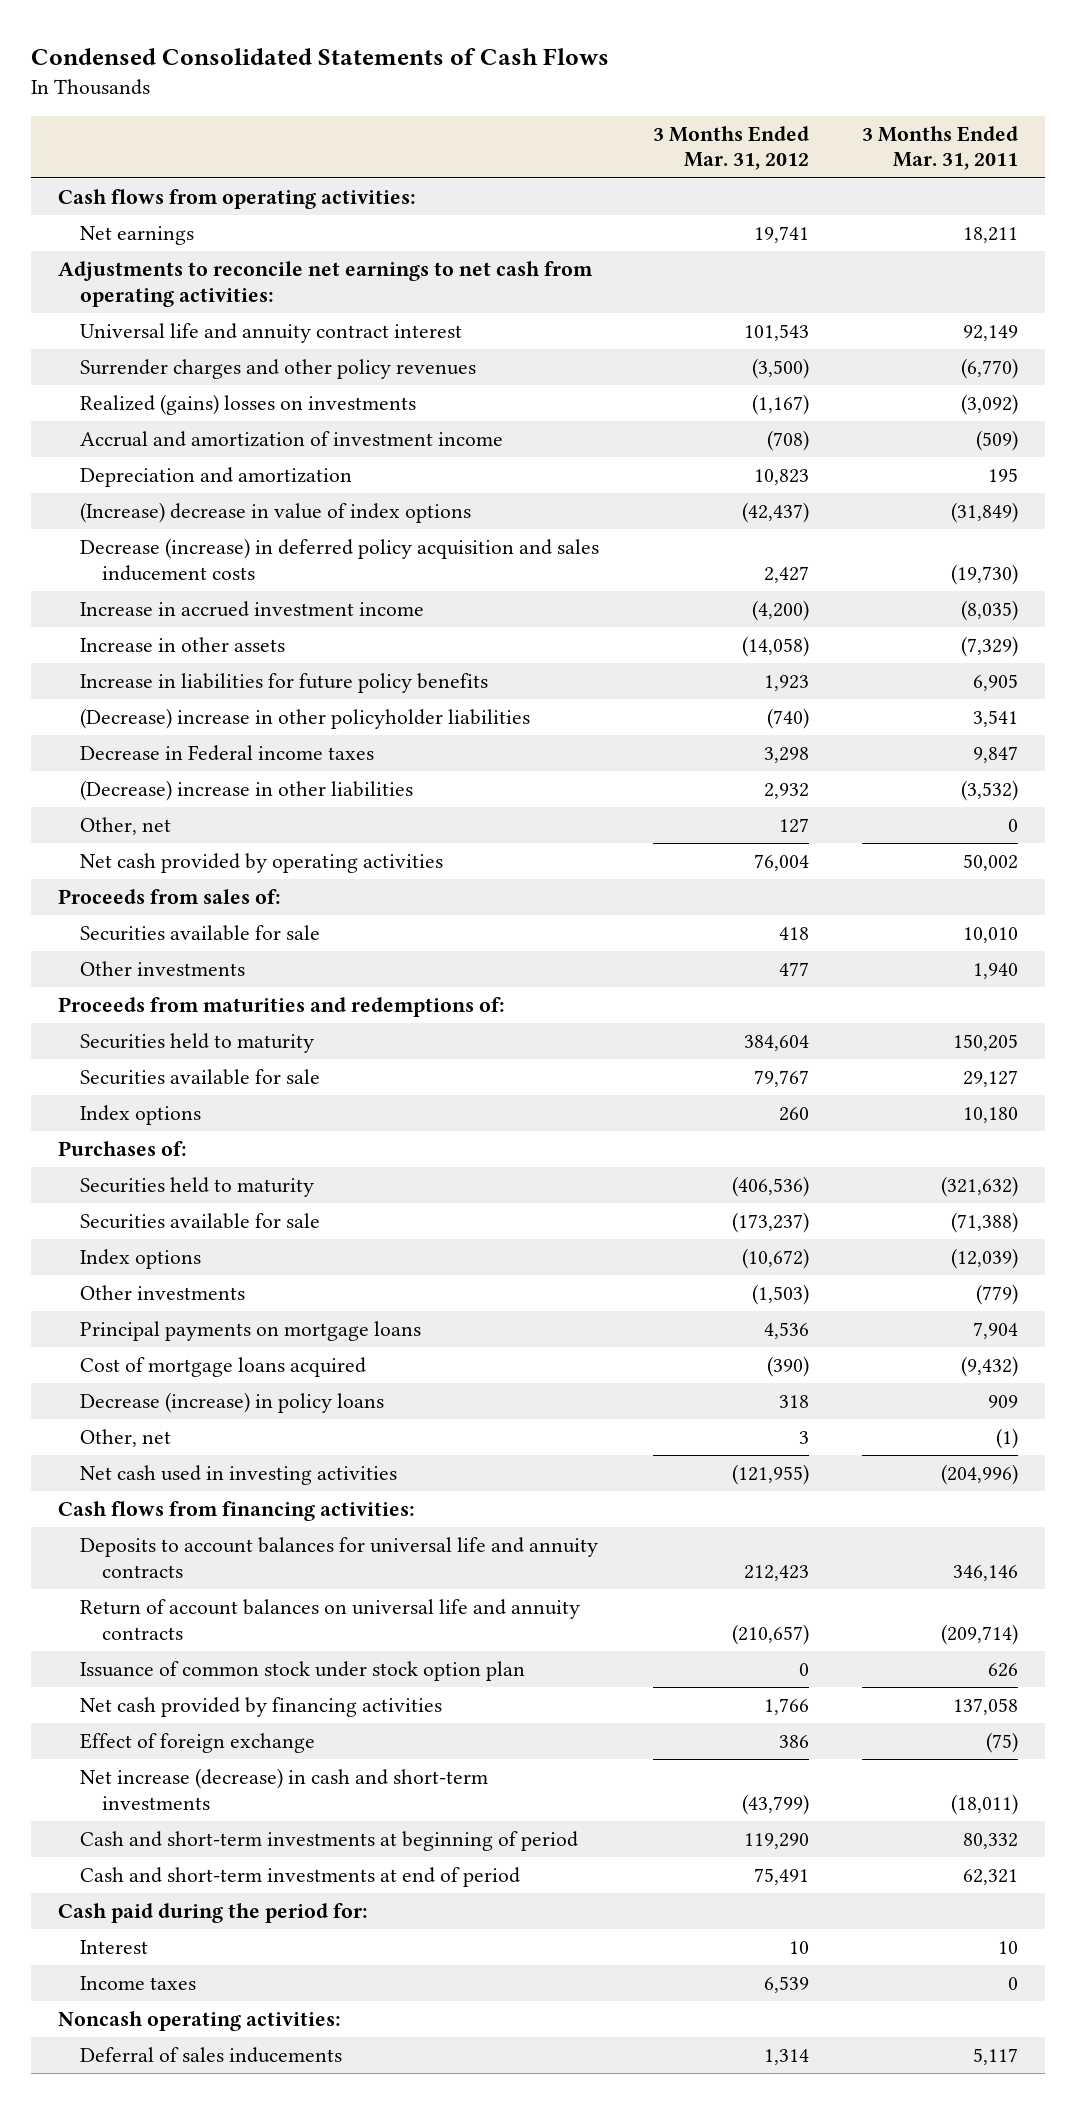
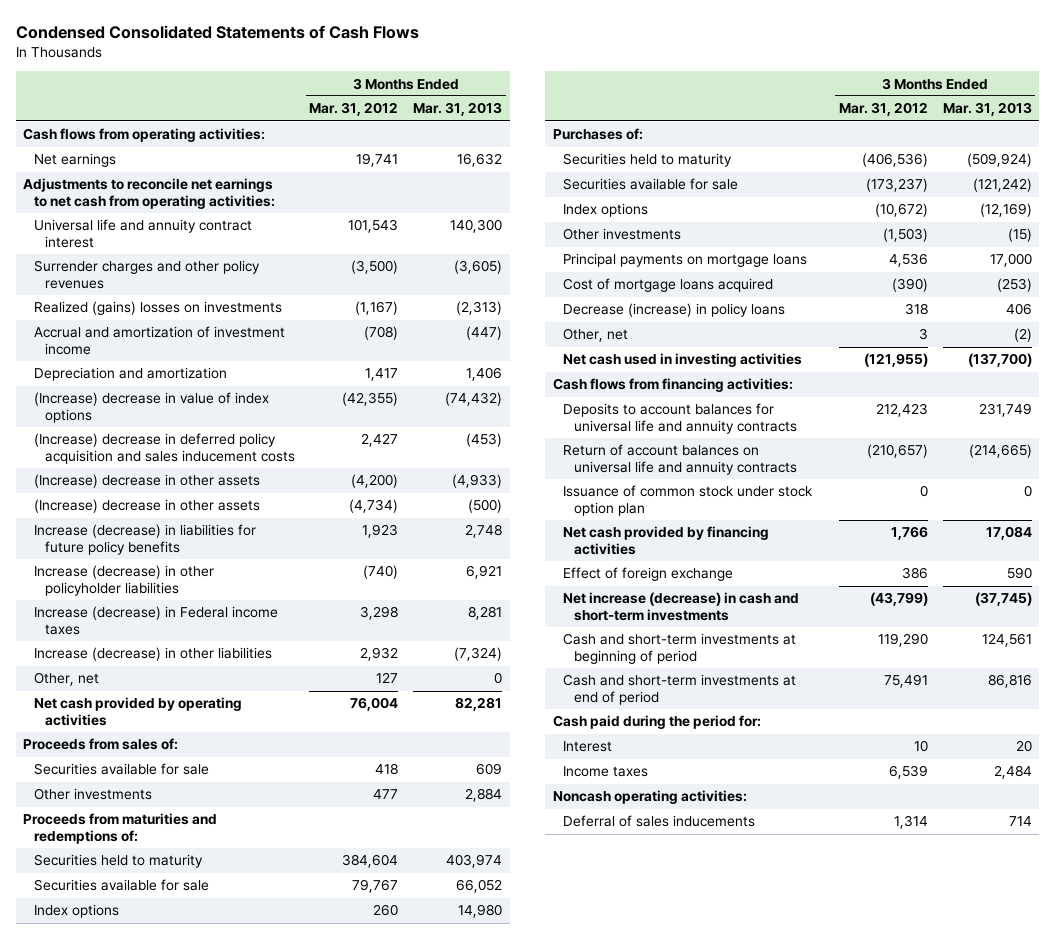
[862,125,1019,171] 3 Months Ended Mar. 31, 2011 -> none
none -> [413,102,503,117] Mar. 31, 2013
[753,469,809,486] 10,823 -> [365,368,399,382] 1,417
[741,502,809,524] (42,437) -> [342,392,399,407] (42,355)
[80,538,600,581] Decrease (increase) in deferred policy acquisition and sales inducement costs -> [33,433,295,465] (Increase) decrease in deferred policy acquisition and sales inducement costs
[80,601,425,618] Increase in accrued investment income -> [33,474,260,489] (Increase) decrease in other assets
[80,637,286,653] Increase in other assets -> [33,499,260,514] (Increase) decrease in other assets
[741,636,809,658] (14,058) -> [349,499,399,514] (4,734)
[80,673,489,694] Increase in liabilities for future policy benefits -> [33,524,256,556] Increase (decrease) in liabilities for future policy benefits
[80,708,531,730] (Decrease) increase in other policyholder liabilities -> [33,565,214,597] Increase (decrease) in other policyholder liabilities
[80,745,375,762] Decrease in Federal income taxes -> [33,606,278,636] Increase (decrease) in Federal income taxes
[80,780,414,802] (Decrease) increase in other liabilities -> [33,647,272,662] Increase (decrease) in other liabilities

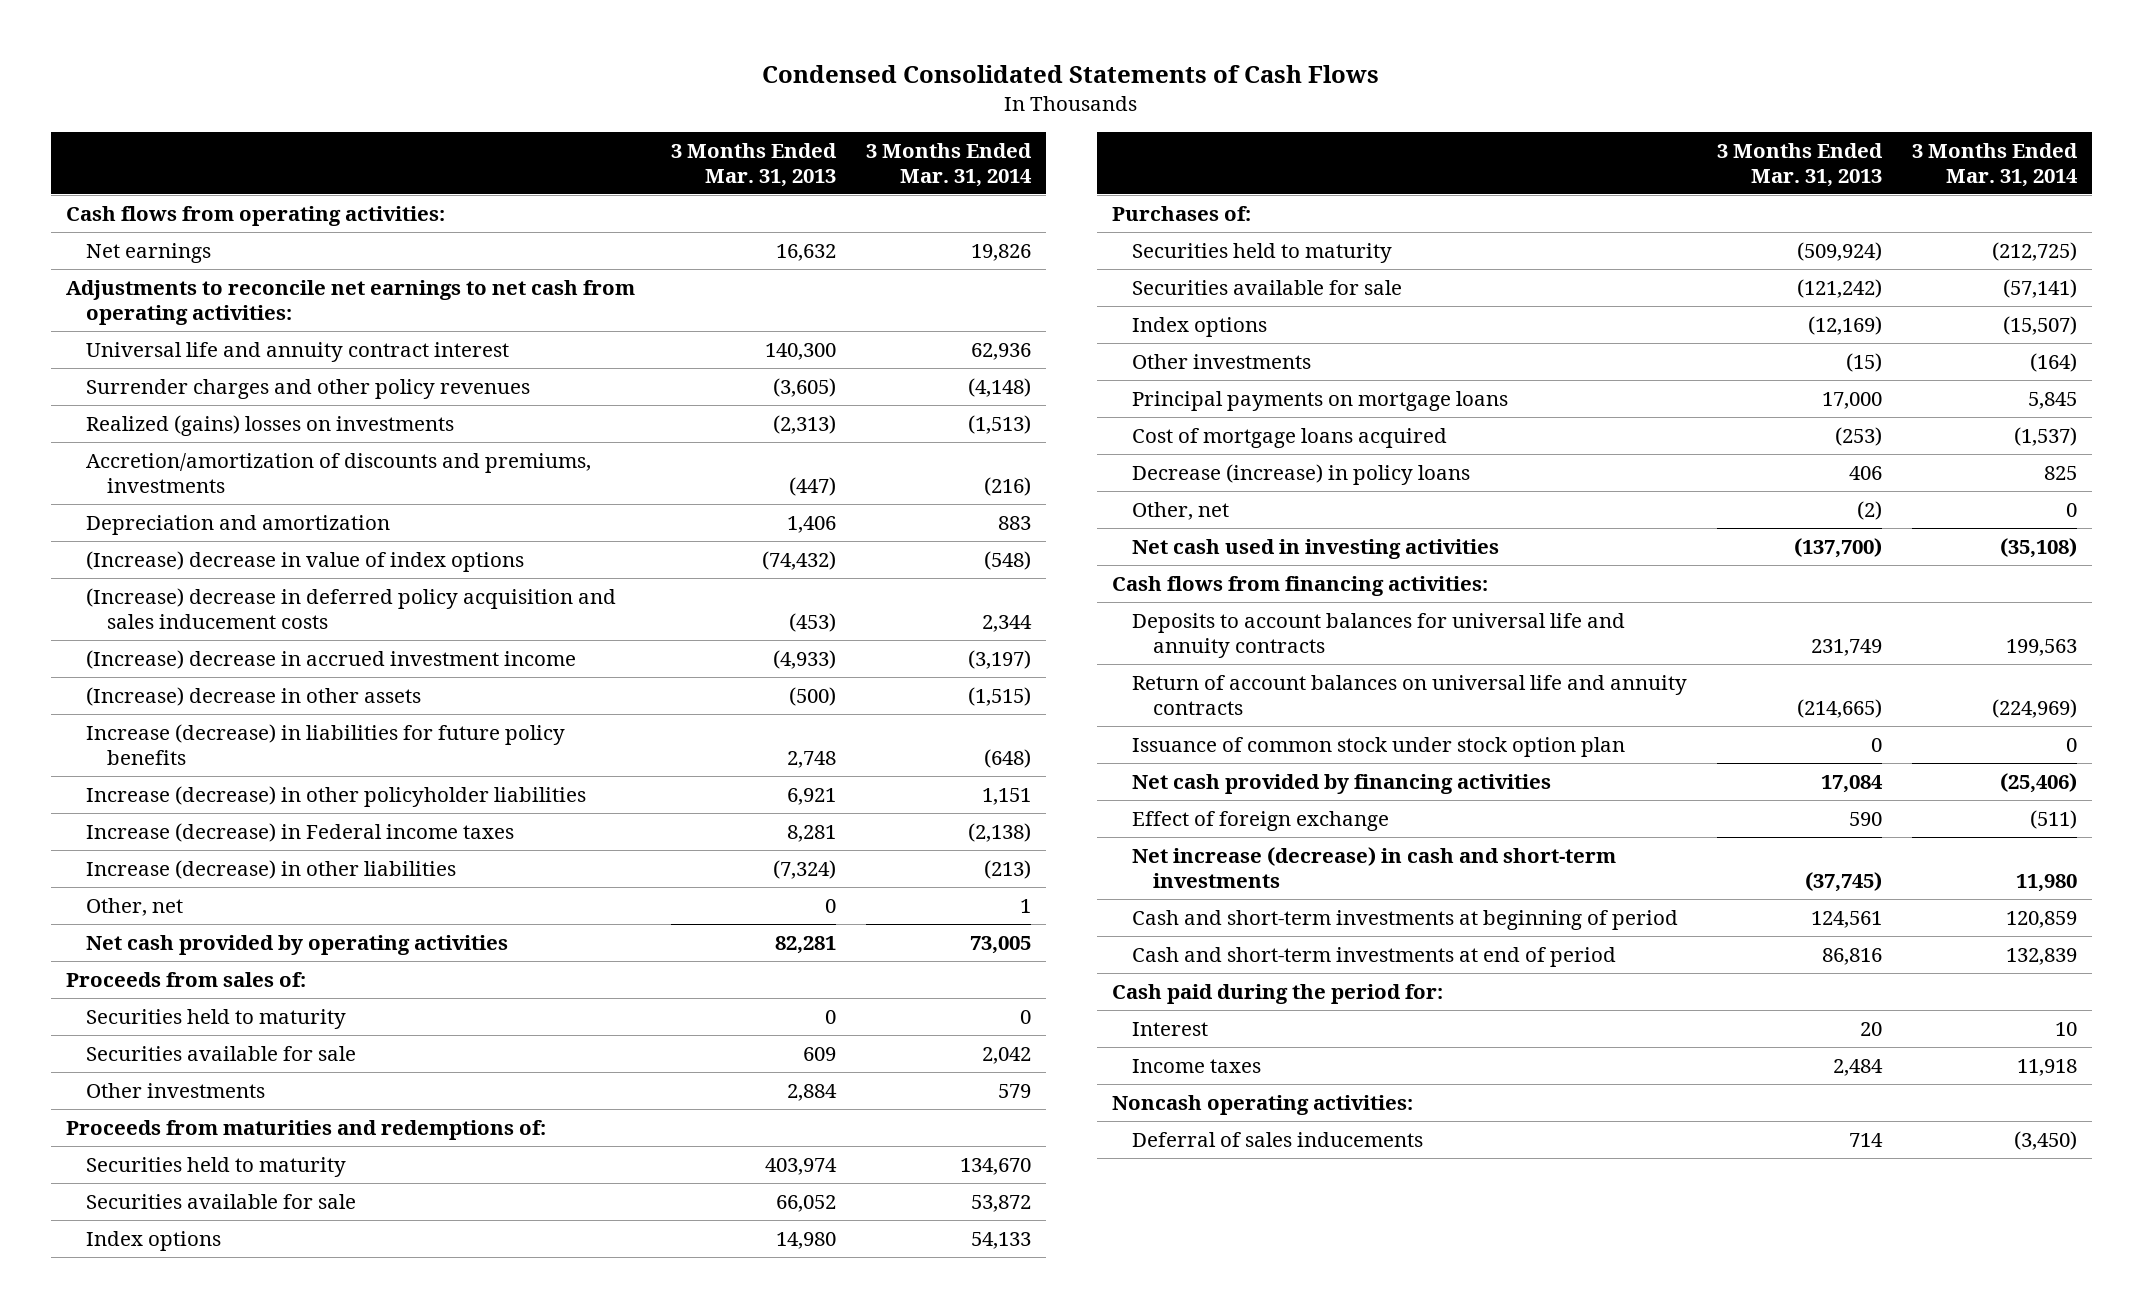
[309,102,399,117] Mar. 31, 2012 -> none
none -> [865,142,1032,187] 3 Months Ended Mar. 31, 2014
[33,326,285,356] Accrual and amortization of investment income -> [86,452,592,494] Accretion/amortization of discounts and premiums, investments
[33,474,260,489] (Increase) decrease in other assets -> [86,649,577,669] (Increase) decrease in accrued investment income
none -> [86,1008,347,1029] Securities held to maturity

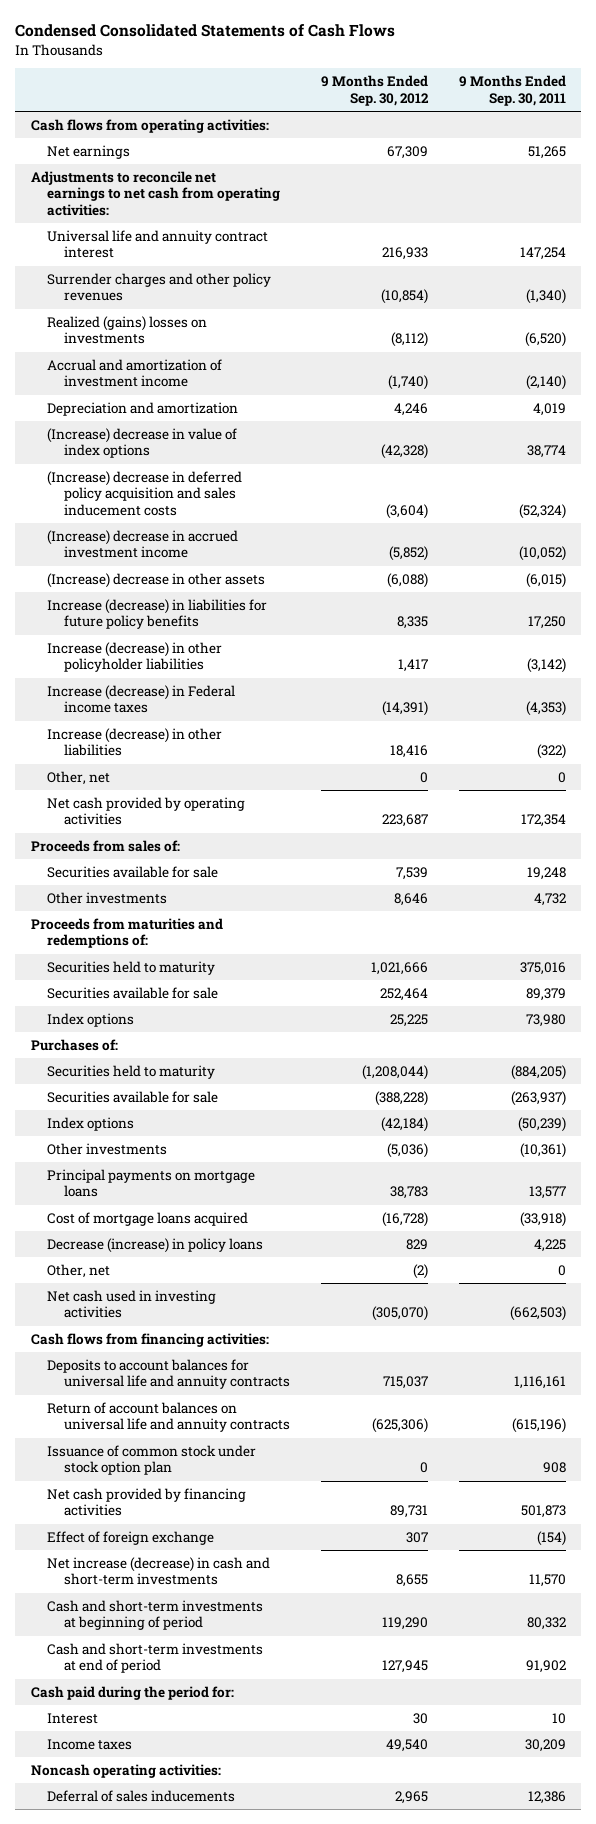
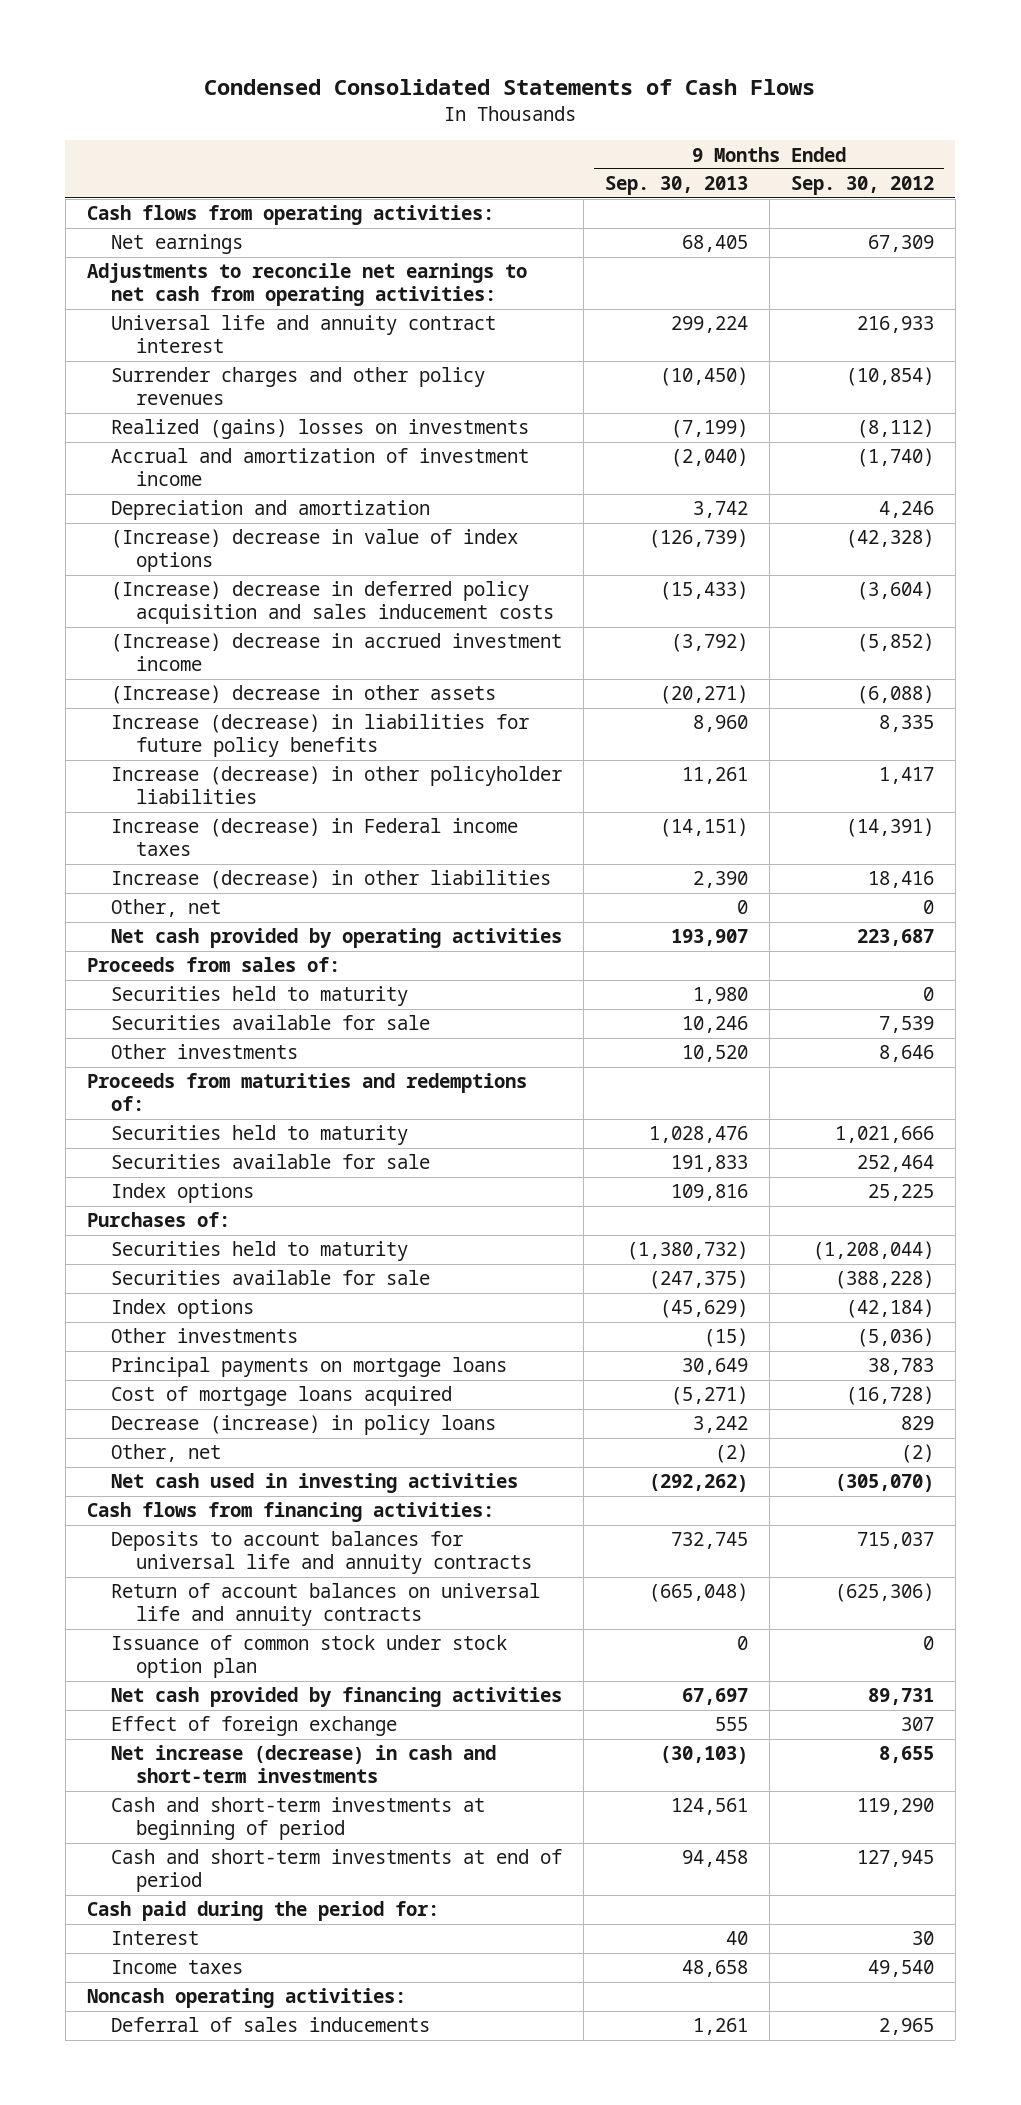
[458,75,566,106] 9 Months Ended Sep. 30, 2011 -> none
none -> [605,176,749,196] Sep. 30, 2013
none -> [111,986,409,1007] Securities held to maturity

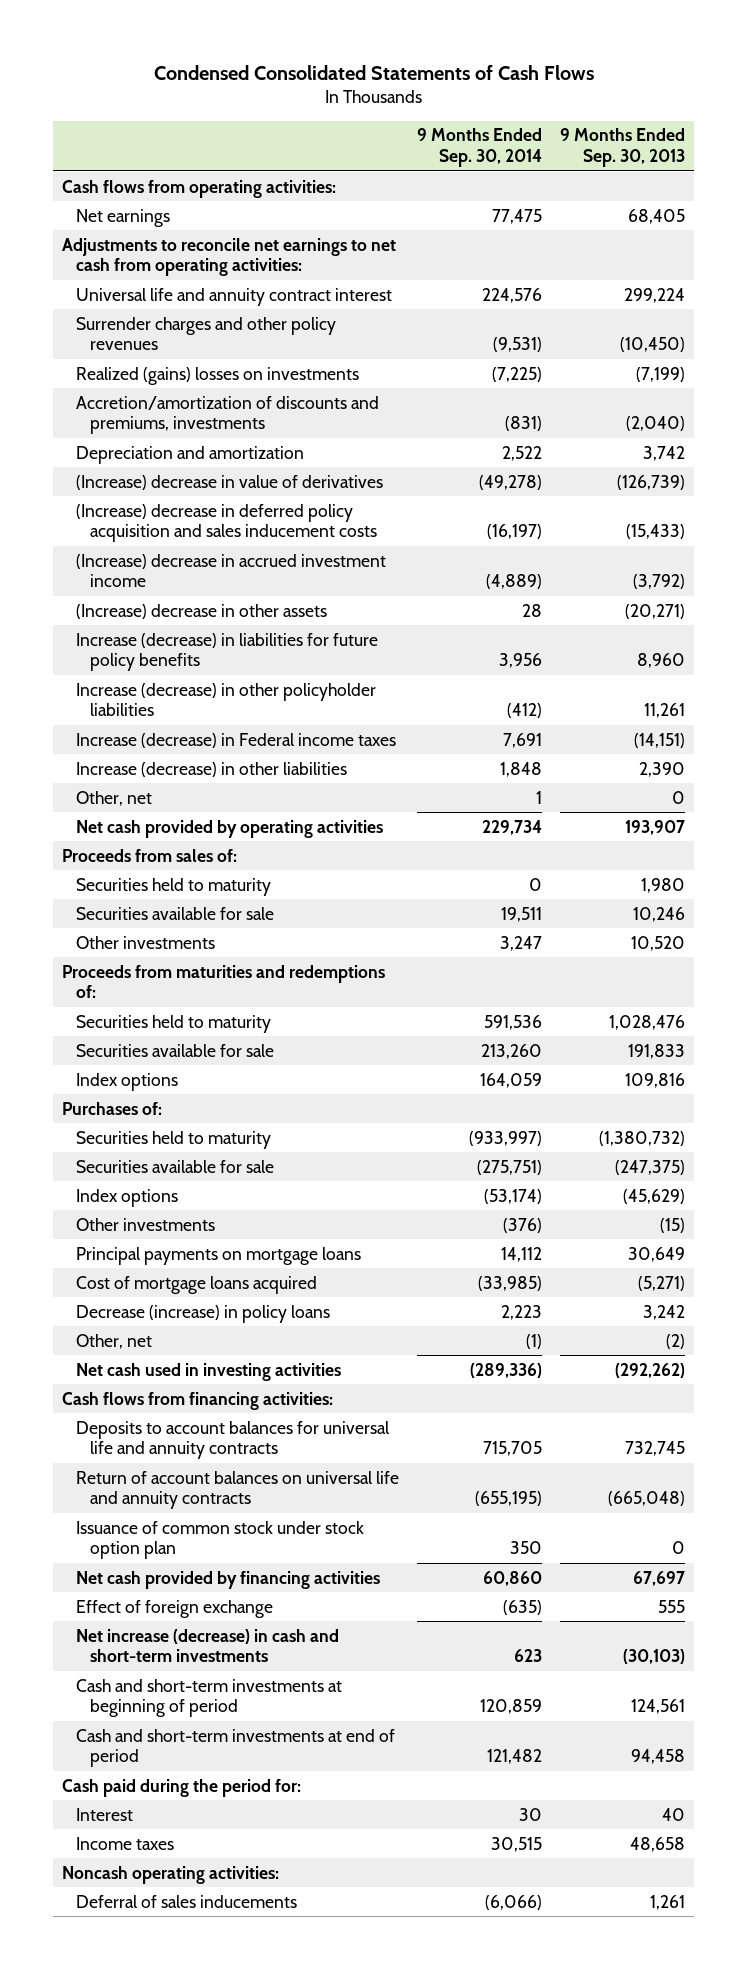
[790,176,934,196] Sep. 30, 2012 -> none
none -> [417,128,543,168] 9 Months Ended Sep. 30, 2014
[111,448,530,487] Accrual and amortization of investment income -> [76,395,380,435] Accretion/amortization of discounts and premiums, investments
[111,529,519,573] (Increase) decrease in value of index options -> [76,474,384,490] (Increase) decrease in value of derivatives

